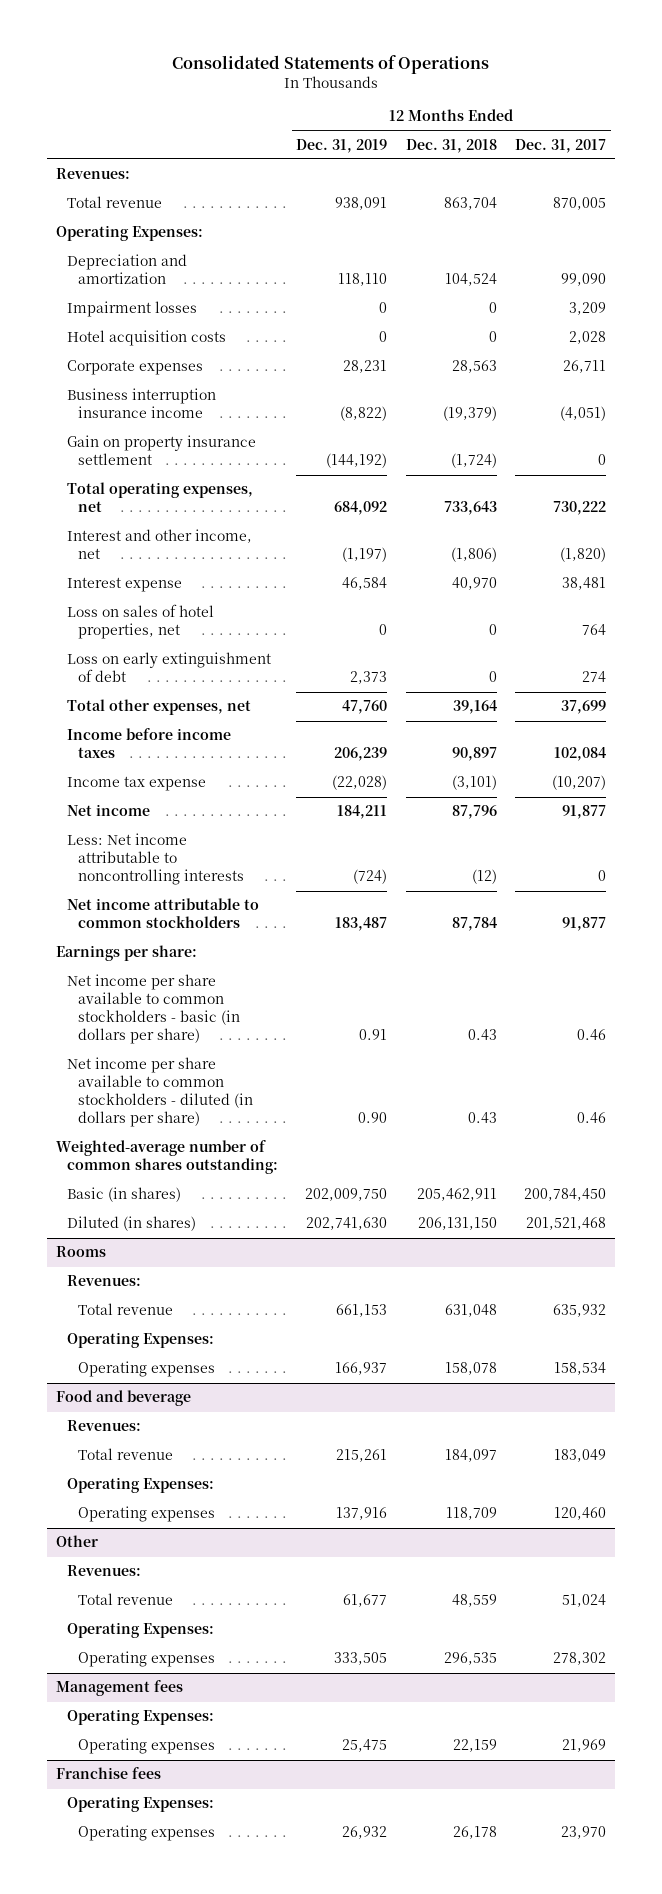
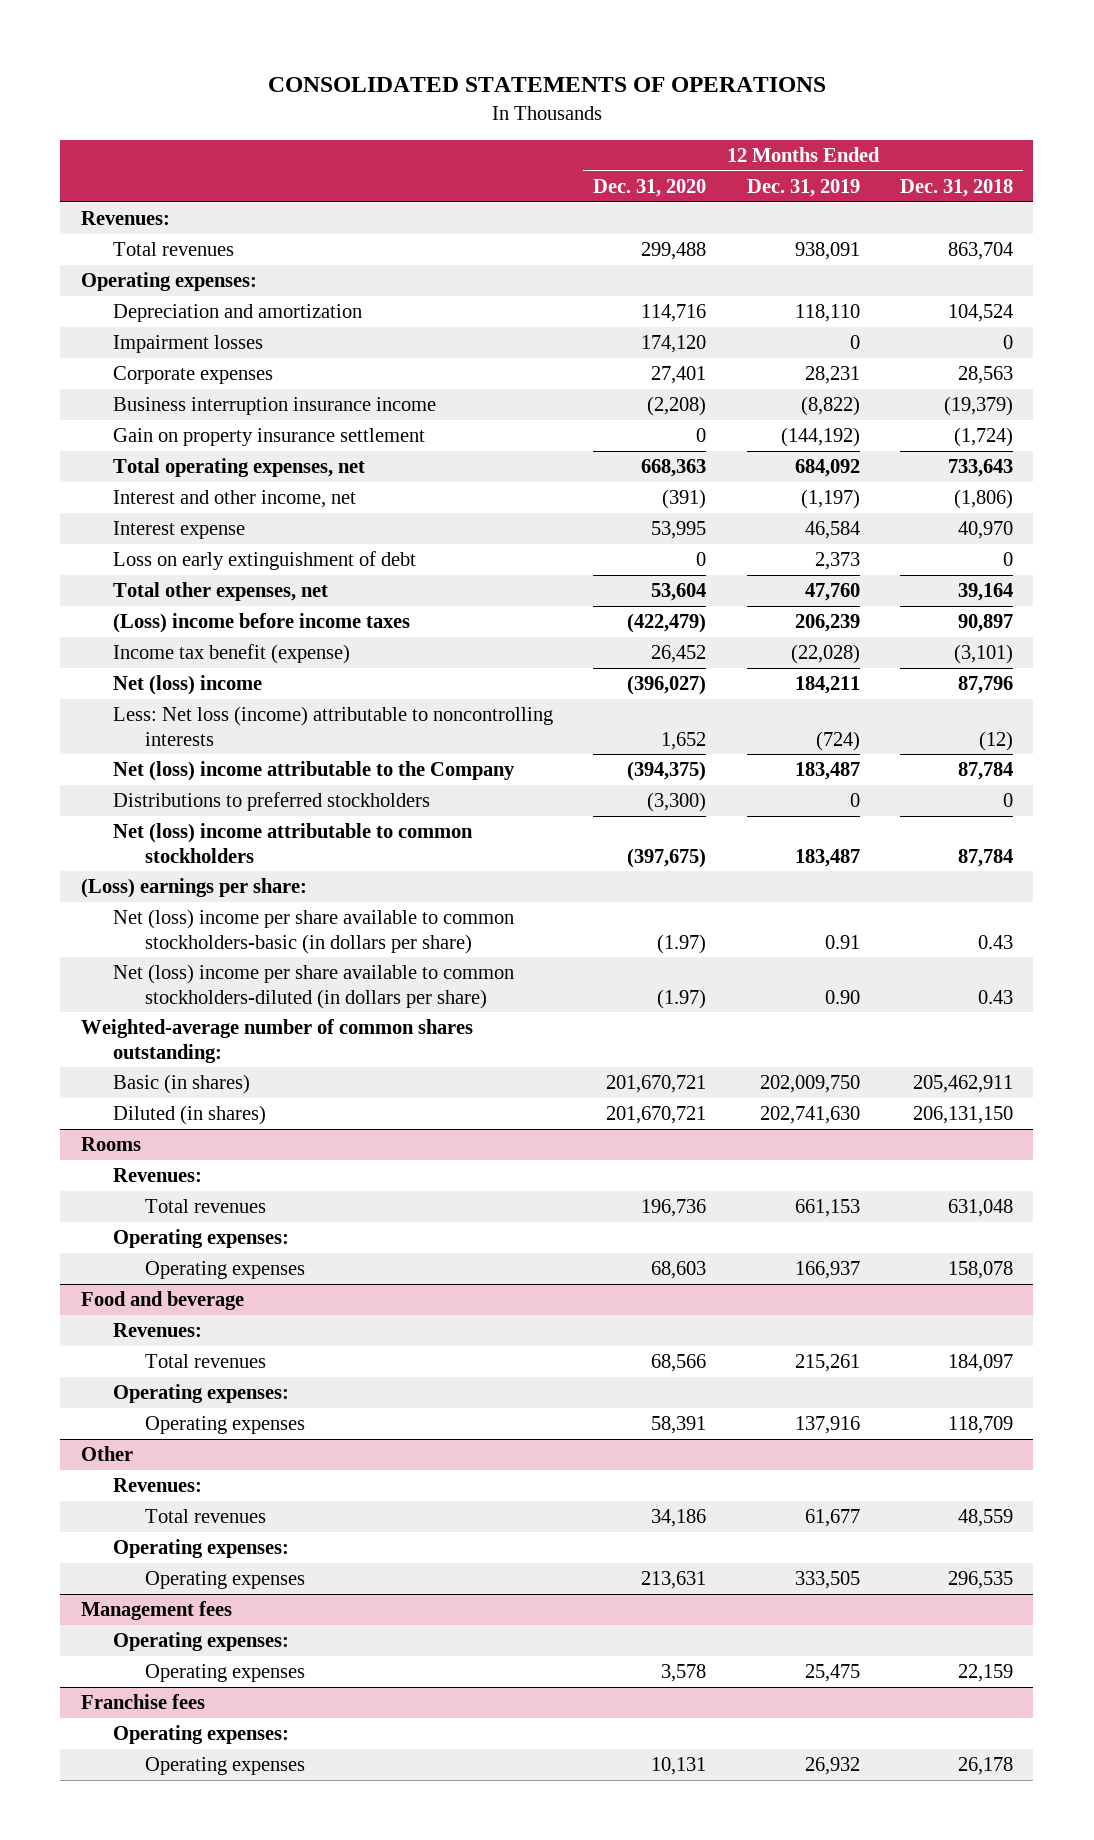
[172,54,490,74] Consolidated Statements of Operations -> [267,77,826,93] CONSOLIDATED STATEMENTS OF OPERATIONS
[515,138,607,153] Dec. 31, 2017 -> none
none -> [593,178,707,197] Dec. 31, 2020
[67,196,163,209] Total revenue -> [112,241,234,256] Total revenues
[56,225,204,242] Operating Expenses: -> [80,271,257,291] Operating expenses:
[67,330,227,347] Hotel acquisition costs -> none
[67,604,215,640] Loss on sales of hotel properties, net -> none
[67,728,232,759] Income before income taxes -> [112,612,410,633] (Loss) income before income taxes
[67,776,207,792] Income tax expense -> [112,643,350,664] Income tax benefit (expense)
[67,804,151,817] Net income -> [112,674,262,695] Net (loss) income
[67,833,244,886] Less: Net income attributable to noncontrolling interests -> [112,705,553,746] Less: Net loss (income) attributable to noncontrolling interests
[67,898,260,929] Net income attributable to common stockholders -> [112,760,515,781] Net (loss) income attributable to the Company
none -> [112,791,430,811] Distributions to preferred stockholders
none -> [112,822,473,863] Net (loss) income attributable to common stockholders
[56,945,198,962] Earnings per share: -> [80,877,307,898] (Loss) earnings per share:
[67,974,240,1045] Net income per share available to common stockholders - basic (in dollars per share) -> [112,908,514,954] Net (loss) income per share available to common stockholders-basic (in dollars per share)
[67,1057,253,1128] Net income per share available to common stockholders - diluted (in dollars per share) -> [112,963,514,1009] Net (loss) income per share available to common stockholders-diluted (in dollars per share)
[77,1303,173,1316] Total revenue -> [145,1198,267,1213] Total revenues
[67,1332,215,1349] Operating Expenses: -> [112,1228,289,1248] Operating expenses:
[77,1448,173,1461] Total revenue -> [145,1353,267,1368] Total revenues
[67,1477,215,1494] Operating Expenses: -> [112,1383,289,1403] Operating expenses:
[77,1593,173,1606] Total revenue -> [145,1508,267,1523] Total revenues
[67,1622,215,1639] Operating Expenses: -> [112,1538,289,1558] Operating expenses:
[67,1709,215,1726] Operating Expenses: -> [112,1631,289,1651] Operating expenses:
[67,1796,215,1813] Operating Expenses: -> [112,1724,289,1744] Operating expenses:

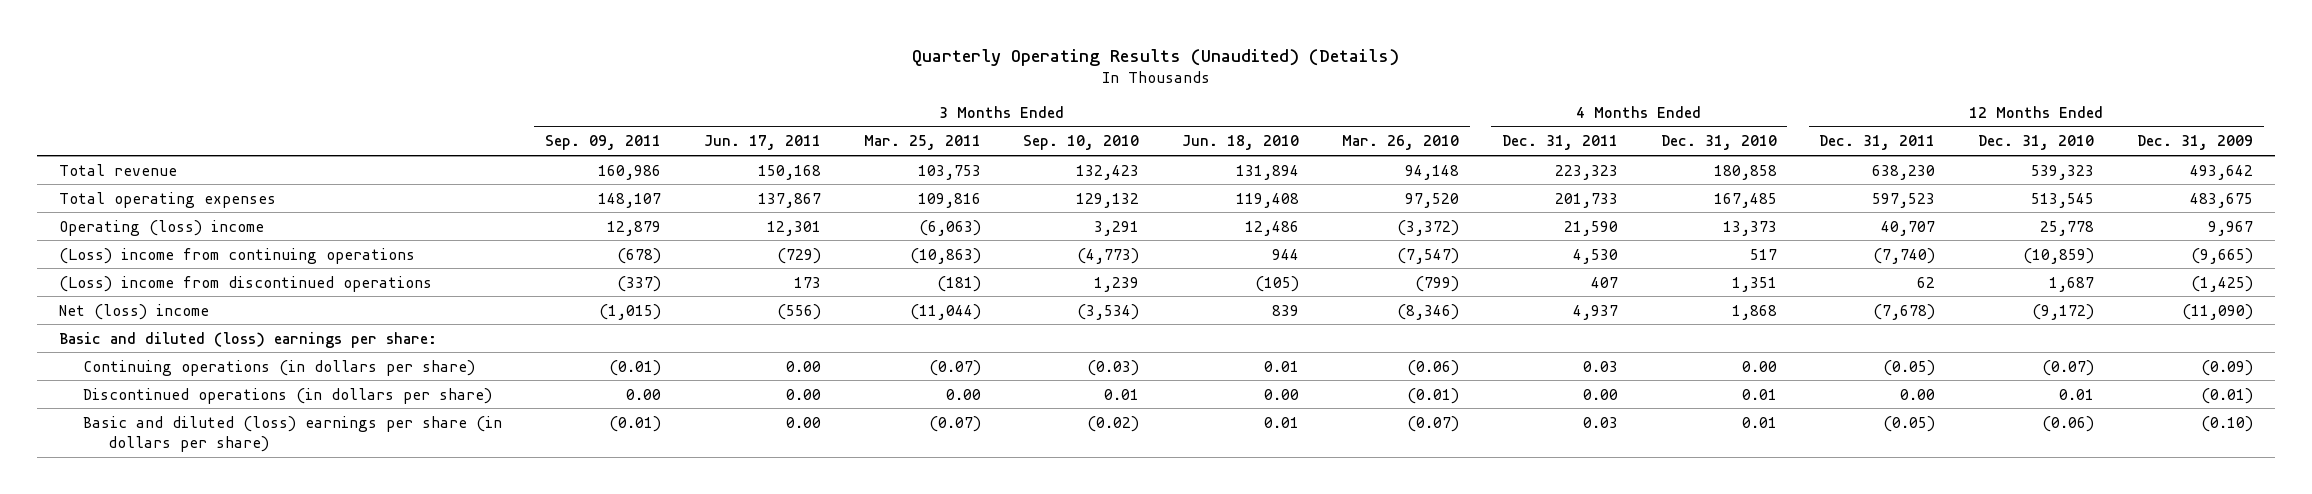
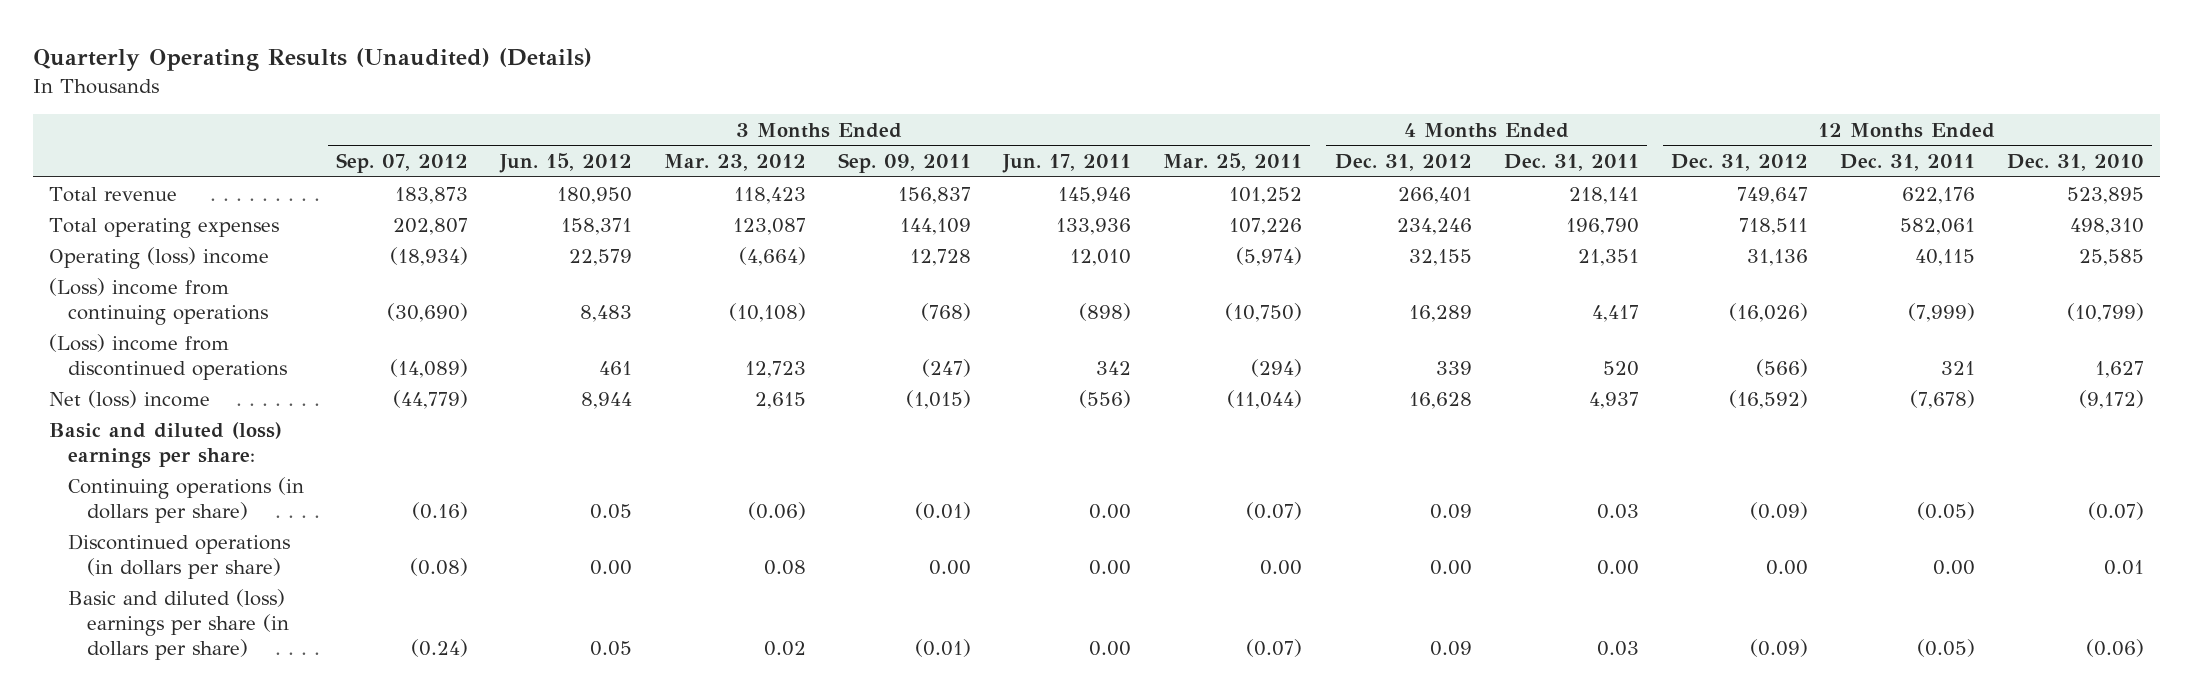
[1023,135,1140,151] Sep. 10, 2010 -> none
[1182,135,1300,151] Jun. 18, 2010 -> none
[1342,135,1460,151] Mar. 26, 2010 -> none
[1660,135,1777,151] Dec. 31, 2010 -> none
[2137,135,2254,151] Dec. 31, 2009 -> none
none -> [336,153,469,174] Sep. 07, 2012
none -> [499,153,633,174] Jun. 15, 2012
none -> [664,154,807,172] Mar. 23, 2012
none -> [1334,154,1472,172] Dec. 31, 2012
none -> [1670,154,1808,172] Dec. 31, 2012
[598,164,662,180] 160,986 -> [898,186,972,204] 156,837
[757,164,821,180] 150,168 -> [1058,186,1132,204] 145,946
[917,164,981,180] 103,753 -> [1229,186,1303,204] 101,252
[1554,164,1618,180] 223,323 -> [1568,186,1639,204] 218,141
[1872,164,1936,180] 638,230 -> [1901,186,1975,204] 622,176
[2031,164,2095,180] 539,323 -> [2066,186,2144,204] 523,895
[598,192,662,208] 148,107 -> [900,217,972,235] 144,109
[757,192,821,208] 137,867 -> [1056,217,1132,235] 133,936
[917,192,981,208] 109,816 -> [1229,217,1303,235] 107,226
[1554,192,1618,208] 201,733 -> [1565,217,1639,235] 196,790
[1872,192,1936,208] 597,523 -> [1899,217,1975,235] 582,061
[2031,192,2095,208] 513,545 -> [2069,217,2144,235] 498,310
[607,220,662,236] 12,879 -> [910,248,972,266] 12,728
[766,220,821,236] 12,301 -> [1070,248,1132,266] 12,010
[918,219,981,236] (6,063) -> [1236,246,1303,266] (5,974)
[1563,220,1618,236] 21,590 -> [1577,248,1639,266] 21,351
[1881,220,1936,236] 40,707 -> [1914,248,1975,266] 40,115
[2040,220,2095,236] 25,778 -> [2078,248,2144,266] 25,585
[617,247,662,264] (678) -> [921,302,972,321] (768)
[776,247,821,264] (729) -> [1079,302,1132,321] (898)
[909,247,981,264] (10,863) -> [1225,302,1303,322] (10,750)
[1572,248,1618,264] 4,530 -> [1591,304,1639,322] 4,417
[1873,247,1936,264] (7,740) -> [1907,302,1975,322] (7,999)
[2023,247,2095,264] (10,859) -> [2066,302,2144,322] (10,799)
[617,275,662,292] (337) -> [922,358,972,377] (247)
[793,276,821,288] 173 -> [1096,360,1132,375] 342
[936,275,981,292] (181) -> [1251,358,1303,377] (294)
[1590,276,1618,288] 407 -> [1602,360,1639,376] 520
[1917,276,1936,288] 62 -> [1940,360,1975,375] 321
[2049,276,2095,292] 1,687 -> [2094,360,2144,378] 1,627

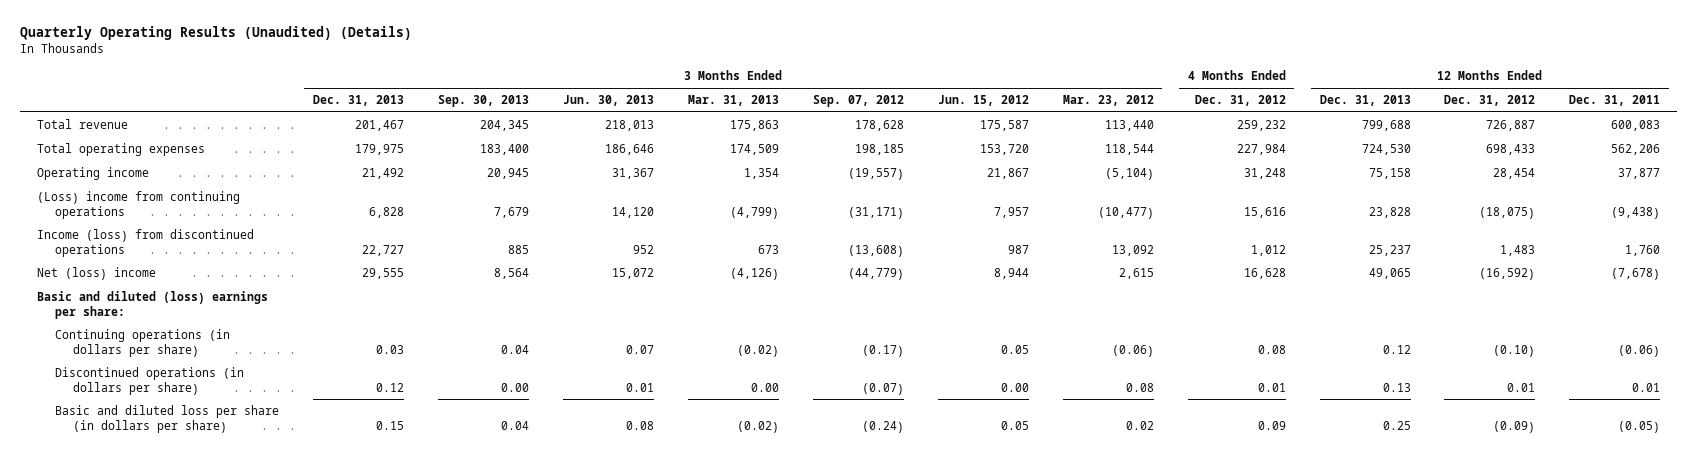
[838,153,972,174] Sep. 09, 2011 -> none
[1002,154,1132,174] Jun. 17, 2011 -> none
[1163,153,1303,172] Mar. 25, 2011 -> none
[1503,154,1639,172] Dec. 31, 2011 -> none
[2006,154,2144,172] Dec. 31, 2010 -> none
none -> [312,95,404,107] Dec. 31, 2013
none -> [437,95,529,108] Sep. 30, 2013
none -> [562,95,654,107] Jun. 30, 2013
none -> [687,95,779,107] Mar. 31, 2013
none -> [1319,95,1411,107] Dec. 31, 2013
[395,186,469,204] 183,873 -> [854,120,904,132] 178,628
[557,186,633,204] 180,950 -> [979,120,1029,132] 175,587
[734,186,807,204] 118,423 -> [1104,120,1154,132] 113,440
[1397,186,1472,204] 266,401 -> [1236,120,1286,132] 259,232
[1736,186,1808,204] 749,647 -> [1486,120,1536,132] 726,887
[1901,186,1975,204] 622,176 -> [1611,120,1661,132] 600,083
[393,217,469,235] 202,807 -> [854,144,904,156] 198,185
[561,217,633,235] 158,371 -> [979,144,1029,156] 153,720
[733,217,807,235] 123,087 -> [1104,144,1154,156] 118,544
[1396,217,1472,235] 234,246 -> [1236,144,1286,156] 227,984
[1738,217,1808,235] 718,511 -> [1486,144,1536,156] 698,433
[1899,217,1975,235] 582,061 -> [1611,144,1661,156] 562,206
[49,246,270,269] Operating (loss) income -> [36,167,149,181] Operating income
[390,246,469,266] (18,934) -> [847,168,904,181] (19,557)
[569,248,633,266] 22,579 -> [986,168,1029,180] 21,867
[739,246,807,266] (4,664) -> [1104,168,1154,181] (5,104)
[1408,248,1472,266] 32,155 -> [1243,168,1286,180] 31,248
[1746,248,1808,266] 31,136 -> [1493,168,1536,180] 28,454
[1914,248,1975,266] 40,115 -> [1618,168,1661,180] 37,877
[387,302,469,322] (30,690) -> [847,206,904,219] (31,171)
[580,304,633,322] 8,483 -> [993,206,1029,218] 7,957
[729,302,807,322] (10,108) -> [1097,206,1154,219] (10,477)
[1408,304,1472,322] 16,289 -> [1243,206,1286,218] 15,616
[1728,302,1808,322] (16,026) -> [1479,206,1536,219] (18,075)
[1907,302,1975,322] (7,999) -> [1611,206,1661,219] (9,438)
[49,333,288,380] (Loss) income from discontinued operations -> [36,229,254,257] Income (loss) from discontinued operations
[390,358,469,378] (14,089) -> [847,244,904,257] (13,608)
[599,360,633,375] 461 -> [1007,244,1029,254] 987
[745,360,807,378] 12,723 -> [1111,244,1154,256] 13,092
[1435,360,1472,375] 339 -> [1250,244,1286,256] 1,012
[1755,358,1808,377] (566) -> [1500,244,1536,256] 1,483
[1940,360,1975,375] 321 -> [1625,244,1661,256] 1,760
[412,501,469,520] (0.16) -> [861,344,904,357] (0.17)
[1429,503,1472,519] 0.09 -> [1257,344,1286,354] 0.08
[1749,501,1808,520] (0.09) -> [1493,344,1536,357] (0.10)
[1916,501,1975,520] (0.05) -> [1618,344,1661,357] (0.06)
[410,557,469,576] (0.08) -> [861,382,904,395] (0.07)
[1429,559,1472,575] 0.00 -> [1257,382,1286,392] 0.01
[1765,559,1808,575] 0.00 -> [1507,382,1536,392] 0.01
[1932,559,1975,575] 0.00 -> [1632,382,1661,392] 0.01
[68,588,290,660] Basic and diluted (loss) earnings per share (in dollars per share) -> [54,405,279,433] Basic and diluted loss per share (in dollars per share)

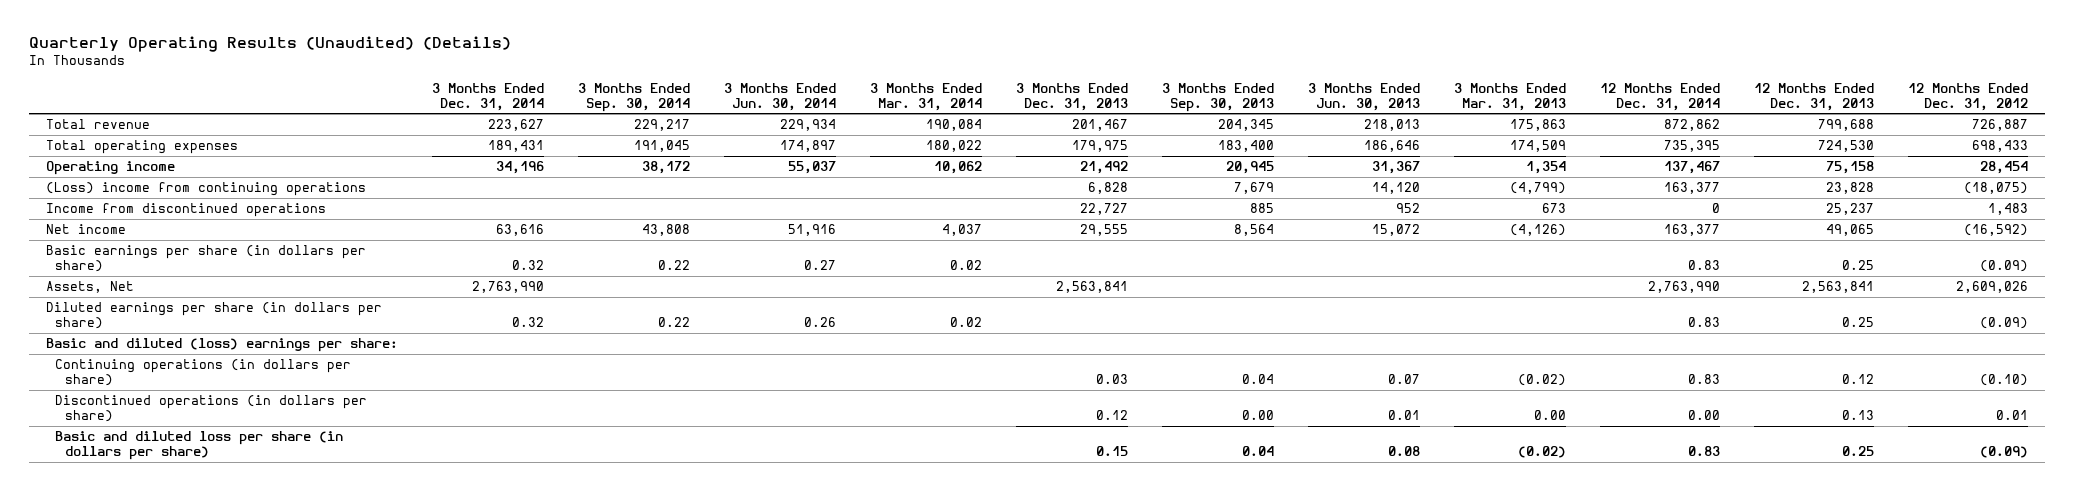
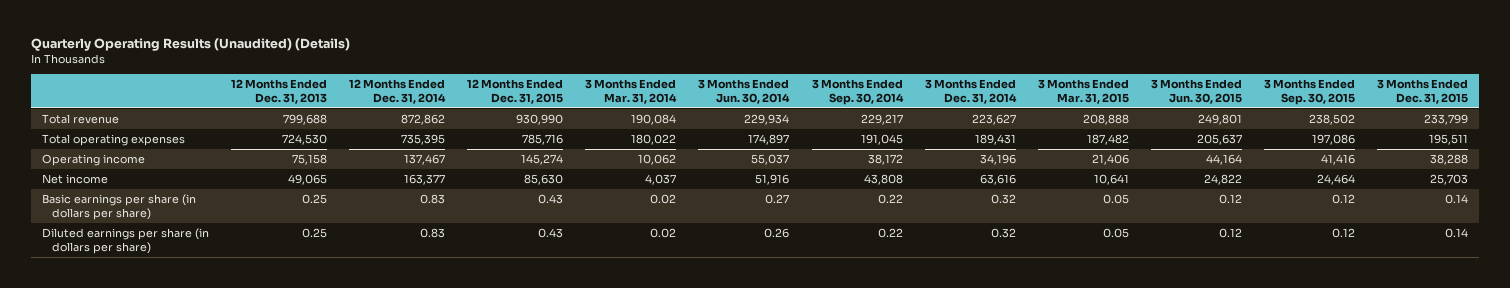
[1015,82,1128,111] 3 Months Ended Dec. 31, 2013 -> none
[1161,82,1274,112] 3 Months Ended Sep. 30, 2013 -> none
[1307,82,1420,111] 3 Months Ended Jun. 30, 2013 -> none
[1453,82,1566,111] 3 Months Ended Mar. 31, 2013 -> none
[1907,82,2028,111] 12 Months Ended Dec. 31, 2012 -> none
none -> [467,78,564,104] 12 Months Ended Dec. 31, 2015
none -> [1037,78,1129,104] 3 Months Ended Mar. 31, 2015
none -> [1151,78,1243,104] 3 Months Ended Jun. 30, 2015
none -> [1264,78,1356,105] 3 Months Ended Sep. 30, 2015
none -> [1377,78,1469,104] 3 Months Ended Dec. 31, 2015
[45,182,366,197] (Loss) income from continuing operations -> none
[45,203,326,218] Income from discontinued operations -> none
[45,281,134,294] Assets, Net -> none
[45,338,398,353] Basic and diluted (loss) earnings per share: -> none
[55,359,352,387] Continuing operations (in dollars per share) -> none
[55,395,368,423] Discontinued operations (in dollars per share) -> none
[55,431,344,461] Basic and diluted loss per share (in dollars per share) -> none

